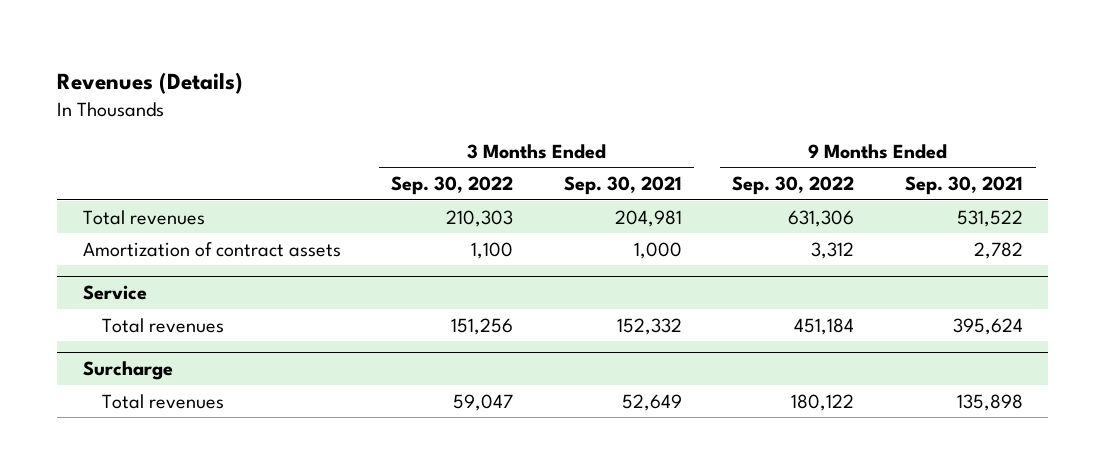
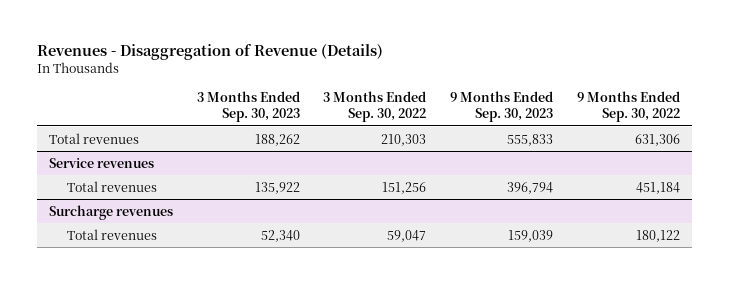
[57,71,244,94] Revenues (Details) -> [36,44,383,61] Revenues - Disaggregation of Revenue (Details)
[563,176,682,196] Sep. 30, 2021 -> none
[904,176,1023,196] Sep. 30, 2021 -> none
none -> [196,91,300,123] 3 Months Ended Sep. 30, 2023
none -> [450,91,554,123] 9 Months Ended Sep. 30, 2023
[82,241,341,257] Amortization of contract assets -> none
[82,285,147,301] Service -> [48,157,154,168] Service revenues
[82,361,173,381] Surcharge -> [48,204,173,220] Surcharge revenues

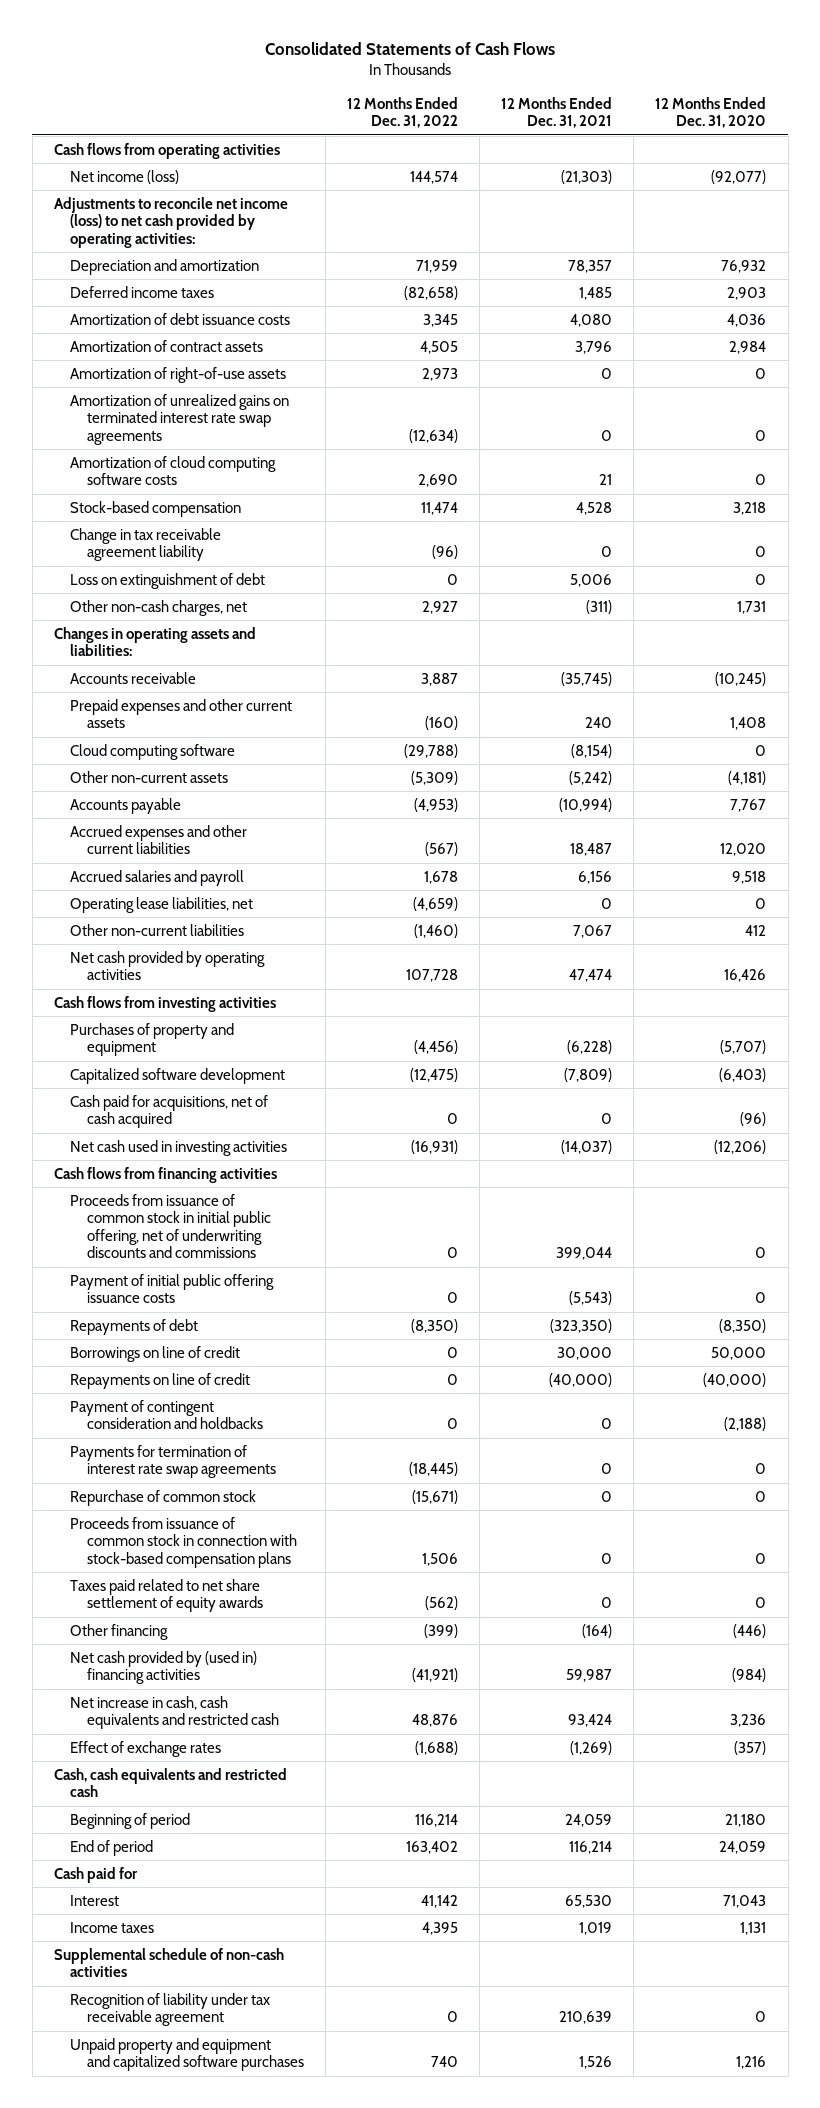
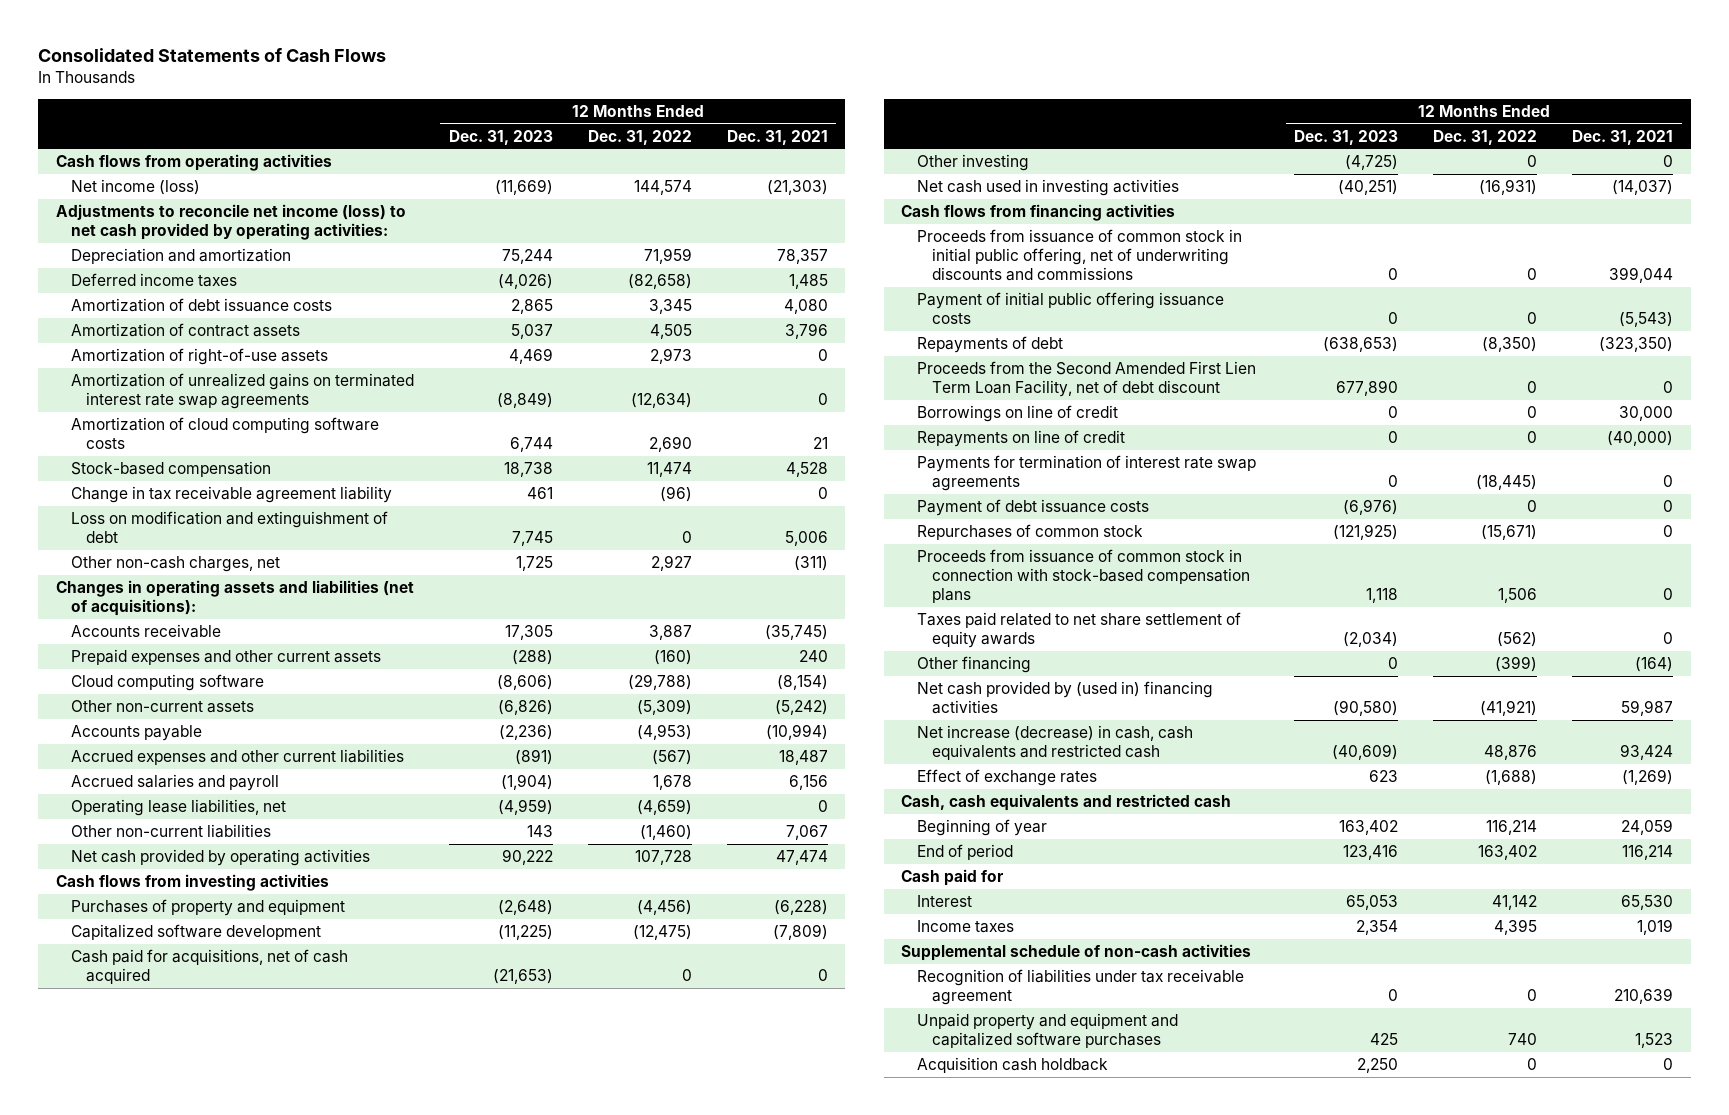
[655,96,767,129] 12 Months Ended Dec. 31, 2020 -> none
none -> [448,129,553,145] Dec. 31, 2023
[70,572,266,589] Loss on extinguishment of debt -> [70,510,388,544] Loss on modification and extinguishment of debt
[53,626,256,657] Changes in operating assets and liabilities: -> [55,579,414,617] Changes in operating assets and liabilities (net of acquisitions):
none -> [916,153,1029,171] Other investing
none -> [916,360,1256,398] Proceeds from the Second Amended First Lien Term Loan Facility, net of debt discount
[70,1399,263,1430] Payment of contingent consideration and holdbacks -> none
none -> [916,498,1149,516] Payment of debt issuance costs
[70,1489,257,1506] Repurchase of common stock -> [916,523,1143,540] Repurchases of common stock
[70,1695,279,1730] Net increase in cash, cash equivalents and restricted cash -> [916,724,1193,761] Net increase (decrease) in cash, cash equivalents and restricted cash
[70,1812,191,1829] Beginning of period -> [916,818,1047,836] Beginning of year
[70,1992,271,2027] Recognition of liability under tax receivable agreement -> [916,968,1244,1006] Recognition of liabilities under tax receivable agreement
[579,2056,613,2070] 1,526 -> [1635,1033,1674,1049] 1,523
none -> [916,1056,1108,1073] Acquisition cash holdback

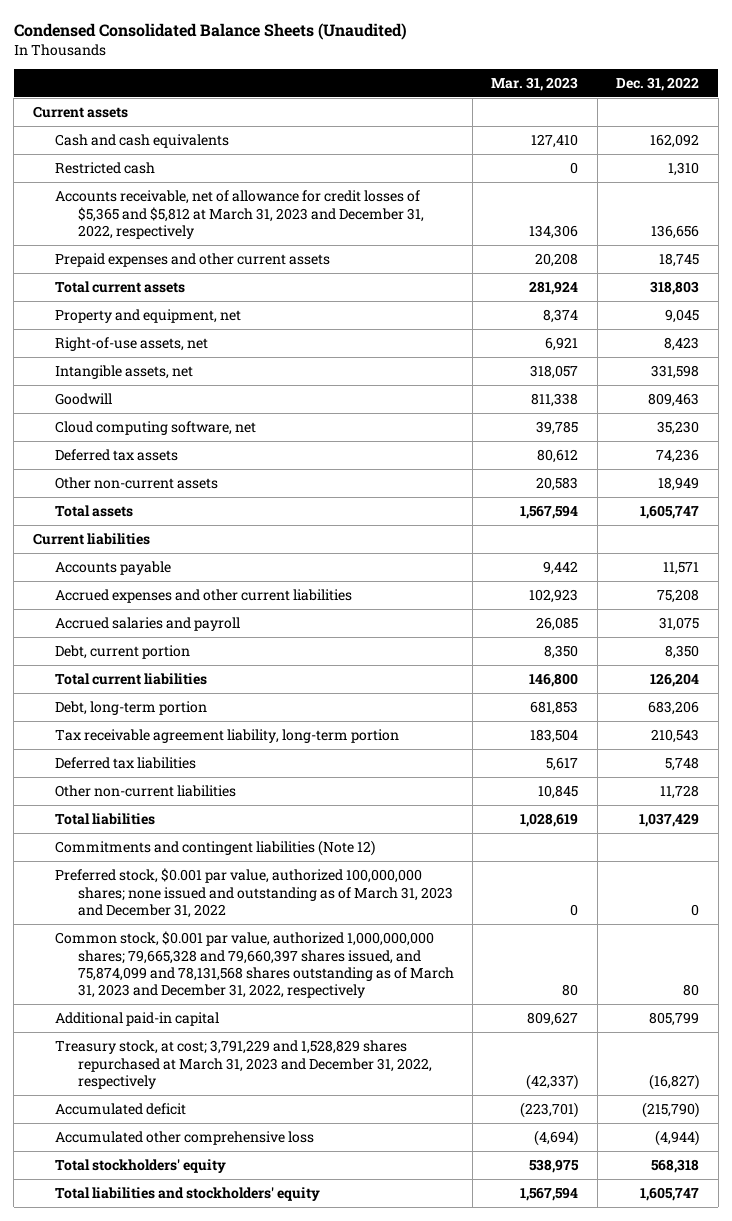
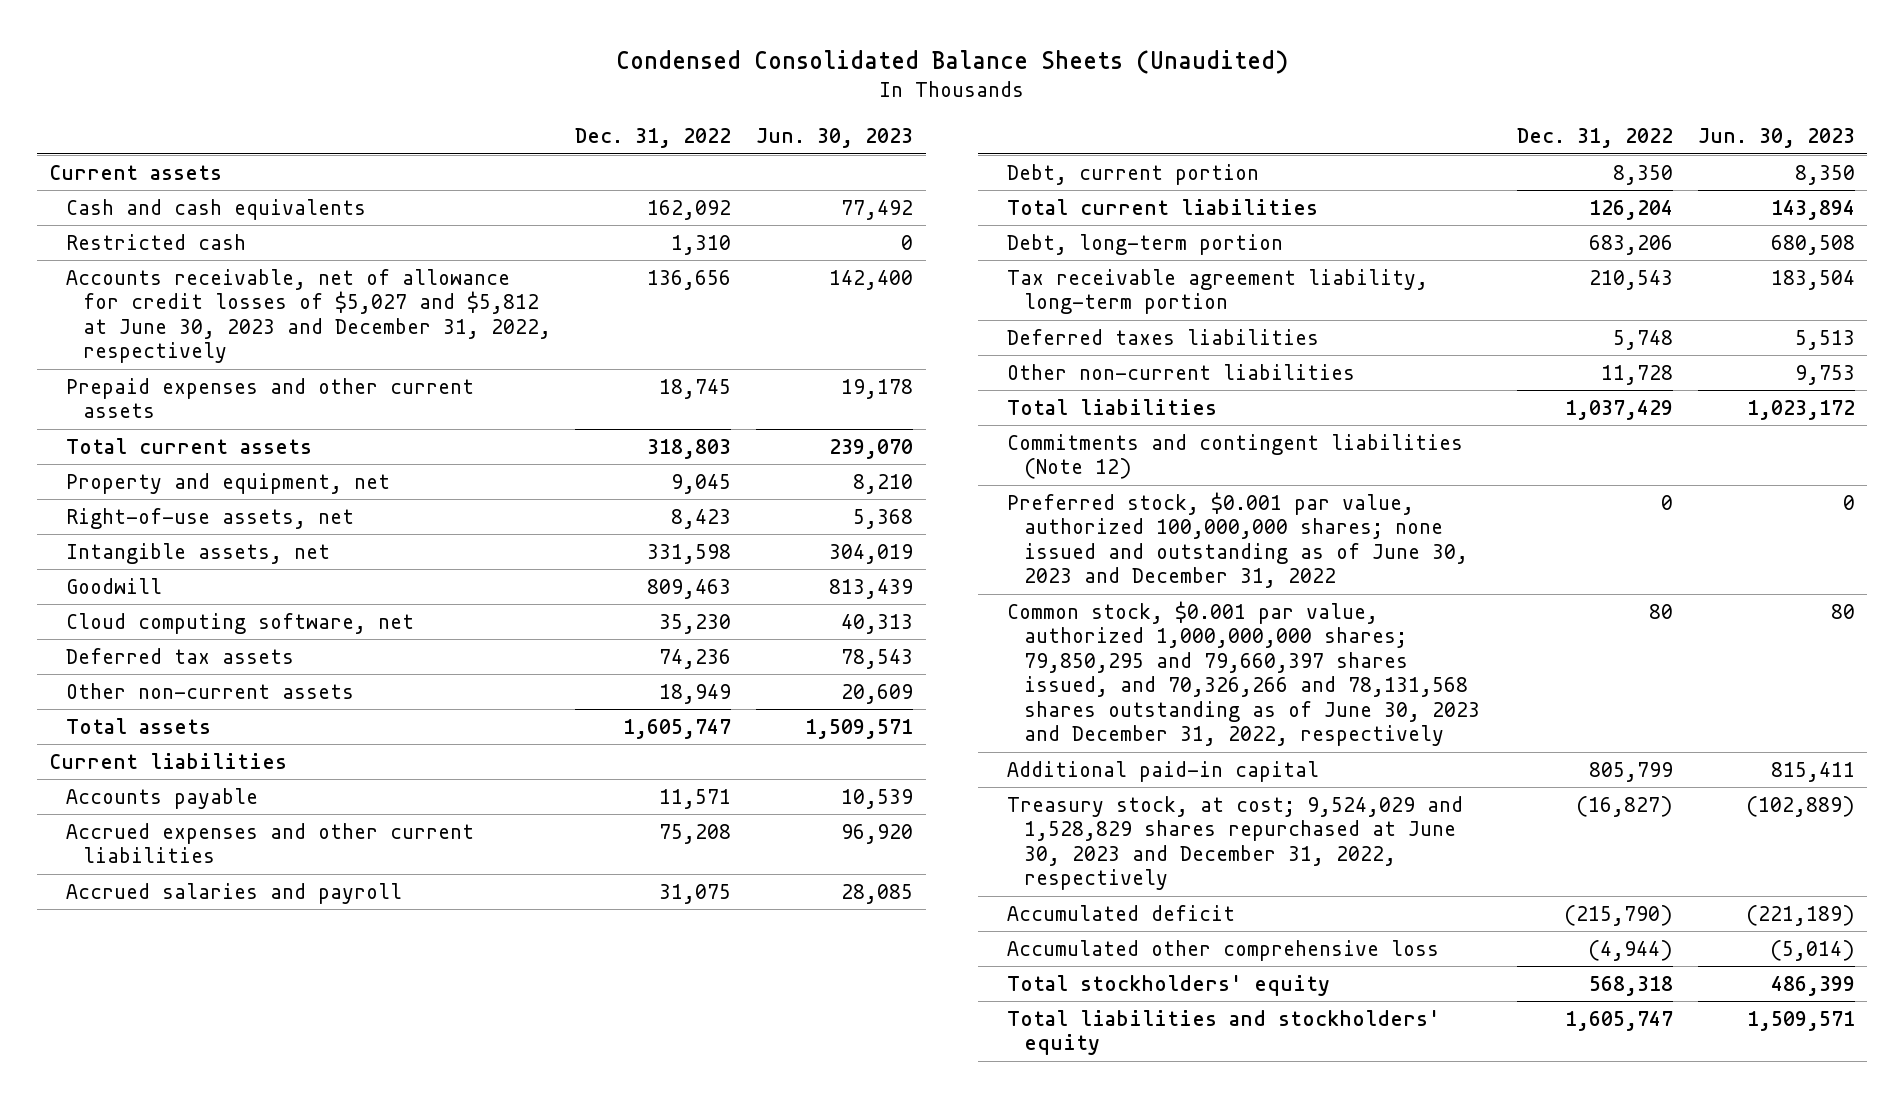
[491,76,579,91] Mar. 31, 2023 -> none
none -> [756,128,914,149] Jun. 30, 2023
[55,190,424,239] Accounts receivable, net of allowance for credit losses of $5,365 and $5,812 at March 31, 2023 and December 31, 2022, respectively -> [65,268,551,364] Accounts receivable, net of allowance for credit losses of $5,027 and $5,812 at June 30, 2023 and December 31, 2022, respectively
[55,757,197,770] Deferred tax liabilities -> [1007,328,1320,345] Deferred taxes liabilities
[55,868,453,918] Preferred stock, $0.001 par value, authorized 100,000,000 shares; none issued and outstanding as of March 31, 2023 and December 31, 2022 -> [1007,491,1468,589] Preferred stock, $0.001 par value, authorized 100,000,000 shares; none issued and outstanding as of June 30, 2023 and December 31, 2022
[55,931,454,999] Common stock, $0.001 par value, authorized 1,000,000,000 shares; 79,665,328 and 79,660,397 shares issued, and 75,874,099 and 78,131,568 shares outstanding as of March 31, 2023 and December 31, 2022, respectively -> [1007,600,1480,747] Common stock, $0.001 par value, authorized 1,000,000,000 shares; 79,850,295 and 79,660,397 shares issued, and 70,326,266 and 78,131,568 shares outstanding as of June 30, 2023 and December 31, 2022, respectively
[55,1040,432,1089] Treasury stock, at cost; 3,791,229 and 1,528,829 shares repurchased at March 31, 2023 and December 31, 2022, respectively -> [1007,795,1464,891] Treasury stock, at cost; 9,524,029 and 1,528,829 shares repurchased at June 30, 2023 and December 31, 2022, respectively

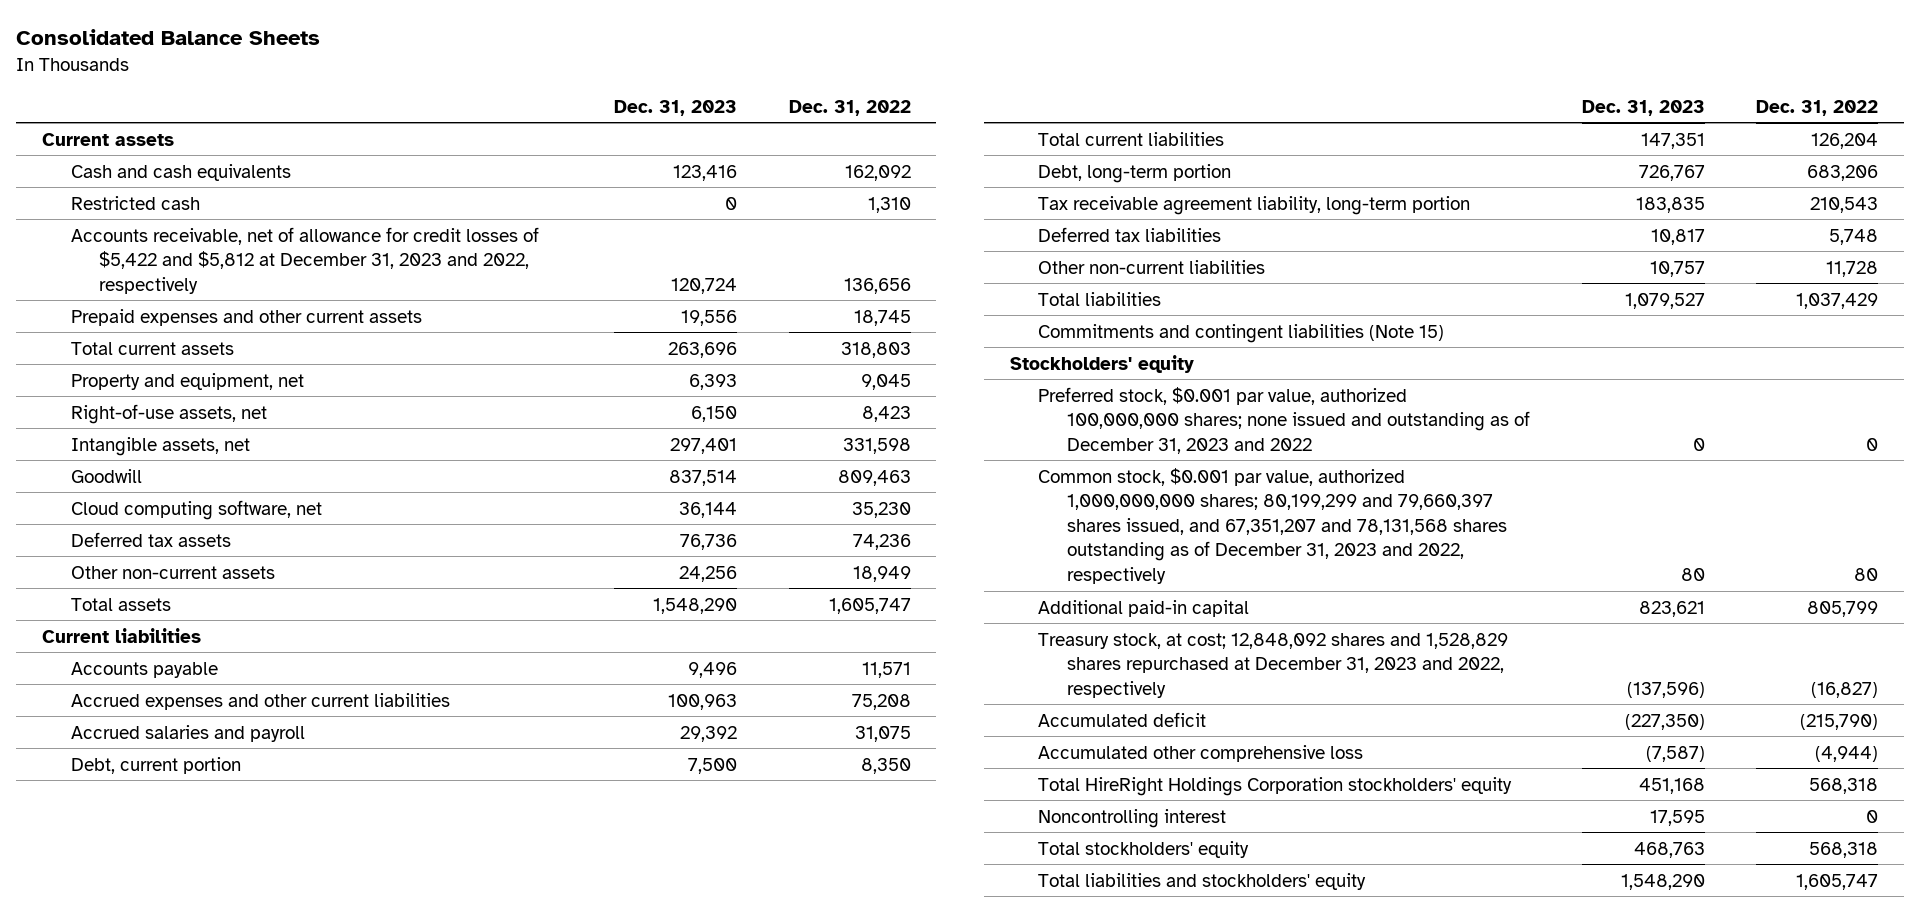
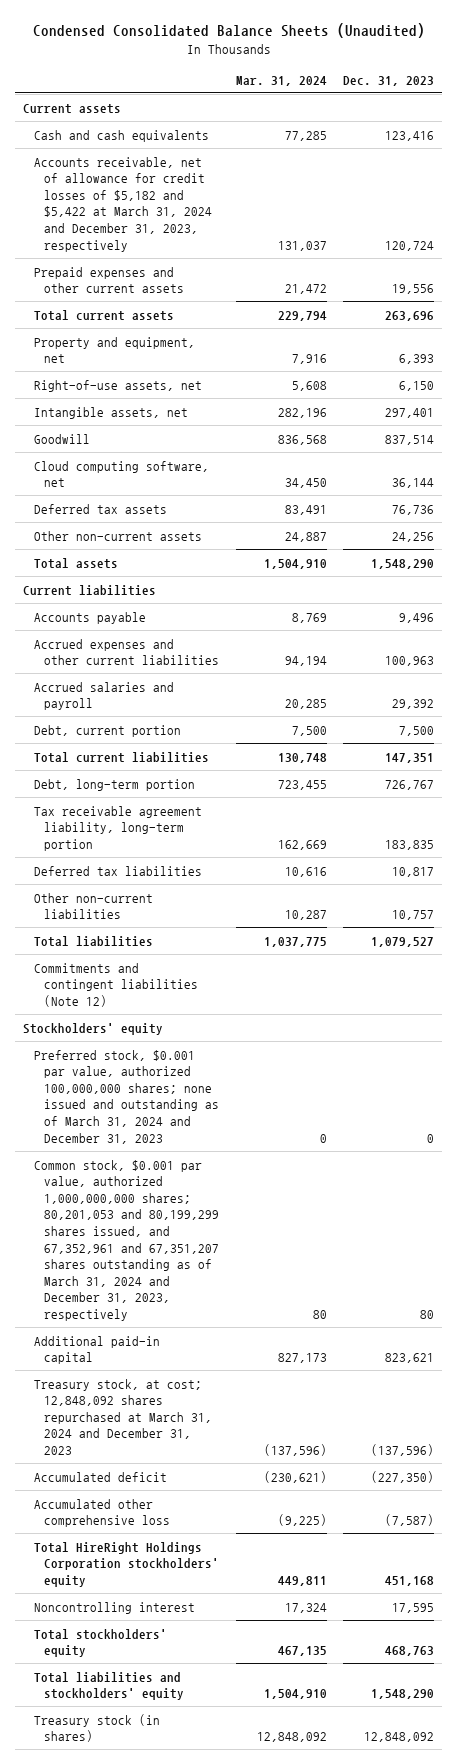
[15,29,320,46] Consolidated Balance Sheets -> [32,23,425,39] Condensed Consolidated Balance Sheets (Unaudited)
[788,99,911,116] Dec. 31, 2022 -> none
none -> [235,75,327,86] Mar. 31, 2024
[70,195,200,210] Restricted cash -> none
[70,226,539,294] Accounts receivable, net of allowance for credit losses of $5,422 and $5,812 at December 31, 2023 and 2022, respectively -> [33,156,213,252] Accounts receivable, net of allowance for credit losses of $5,182 and $5,422 at March 31, 2024 and December 31, 2023, respectively
[1038,323,1445,343] Commitments and contingent liabilities (Note 15) -> [33,962,199,1007] Commitments and contingent liabilities (Note 12)
[1038,386,1531,454] Preferred stock, $0.001 par value, authorized 100,000,000 shares; none issued and outstanding as of December 31, 2023 and 2022 -> [33,1049,220,1144] Preferred stock, $0.001 par value, authorized 100,000,000 shares; none issued and outstanding as of March 31, 2024 and December 31, 2023
[1038,467,1508,584] Common stock, $0.001 par value, authorized 1,000,000,000 shares; 80,199,299 and 79,660,397 shares issued, and 67,351,207 and 78,131,568 shares outstanding as of December 31, 2023 and 2022, respectively -> [33,1159,220,1321] Common stock, $0.001 par value, authorized 1,000,000,000 shares; 80,201,053 and 80,199,299 shares issued, and 67,352,961 and 67,351,207 shares outstanding as of March 31, 2024 and December 31, 2023, respectively
[1038,632,1509,698] Treasury stock, at cost; 12,848,092 shares and 1,528,829 shares repurchased at December 31, 2023 and 2022, respectively -> [33,1378,213,1455] Treasury stock, at cost; 12,848,092 shares repurchased at March 31, 2024 and December 31, 2023
none -> [33,1713,160,1743] Treasury stock (in shares)

